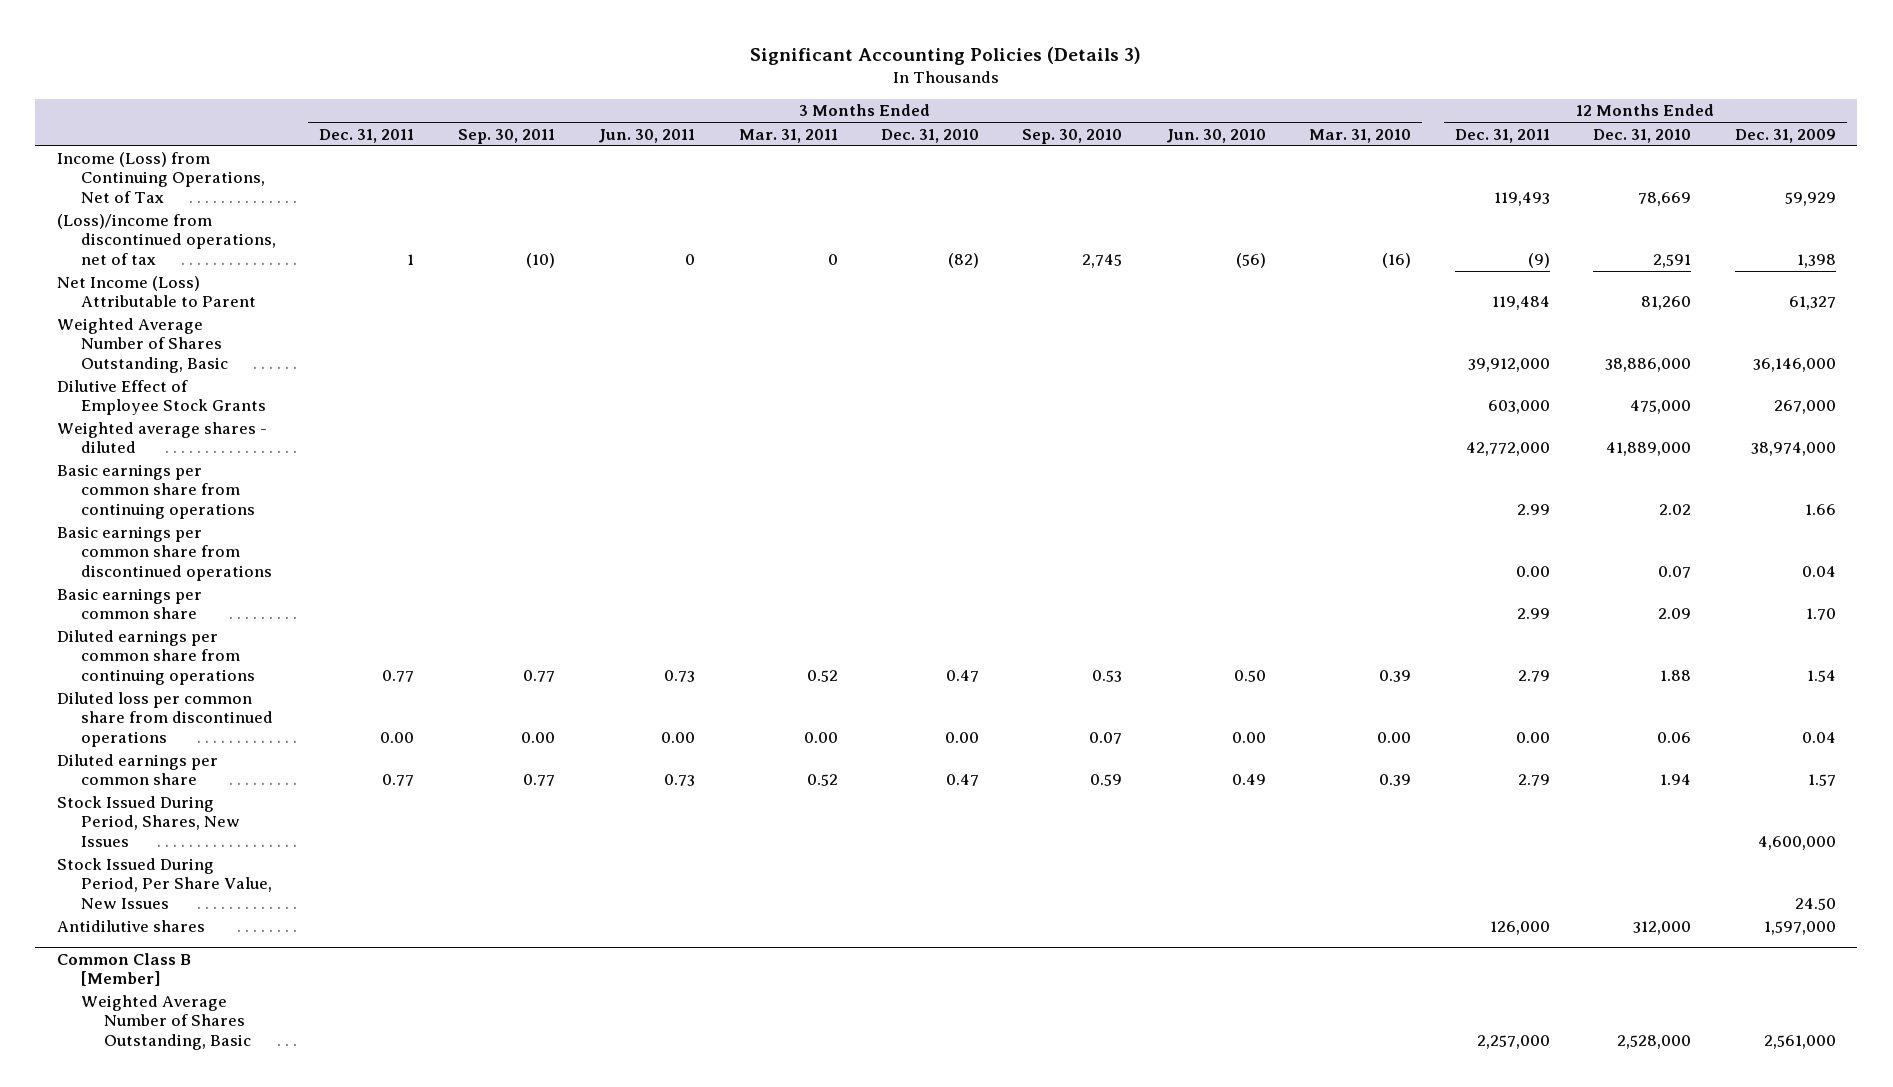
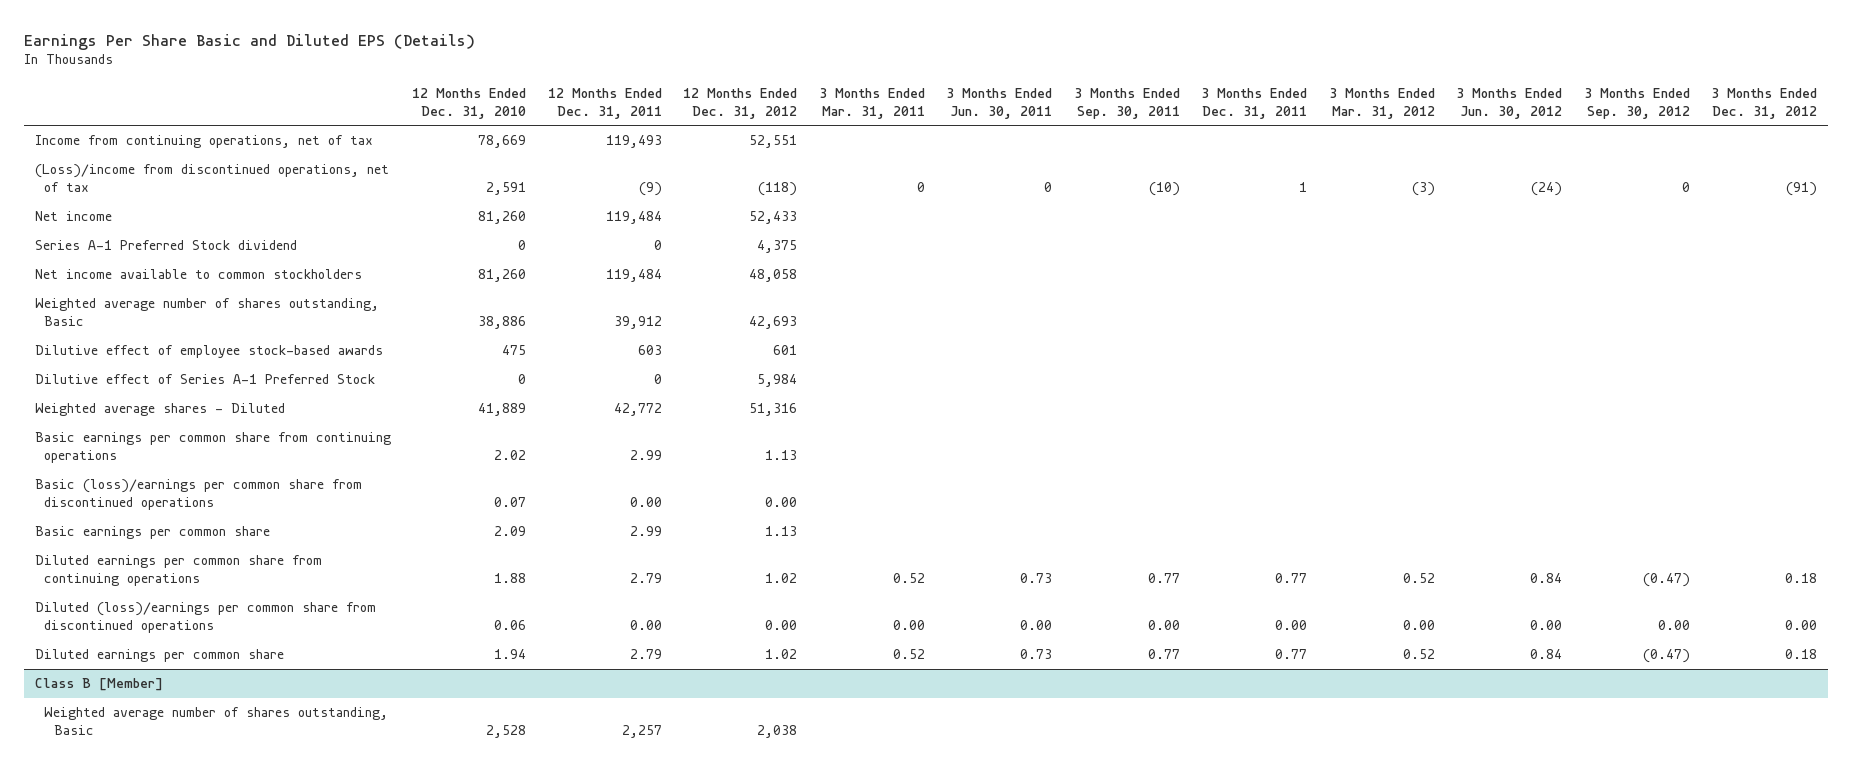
[750,46,1142,65] Significant Accounting Policies (Details 3) -> [23,33,475,50] Earnings Per Share Basic and Diluted EPS (Details)
[880,128,979,143] Dec. 31, 2010 -> none
[1022,128,1123,144] Sep. 30, 2010 -> none
[1165,128,1266,143] Jun. 30, 2010 -> none
[1309,128,1412,143] Mar. 31, 2010 -> none
[1734,128,1836,143] Dec. 31, 2009 -> none
none -> [683,87,798,119] 12 Months Ended Dec. 31, 2012
none -> [1328,87,1435,119] 3 Months Ended Mar. 31, 2012
none -> [1456,87,1563,119] 3 Months Ended Jun. 30, 2012
none -> [1583,87,1690,119] 3 Months Ended Sep. 30, 2012
none -> [1711,87,1818,119] 3 Months Ended Dec. 31, 2012
[57,152,265,203] Income (Loss) from Continuing Operations, Net of Tax -> [34,135,373,149] Income from continuing operations, net of tax
[57,276,256,308] Net Income (Loss) Attributable to Parent -> [34,211,112,222] Net income
none -> [34,240,297,251] Series A-1 Preferred Stock dividend
none -> [34,269,362,280] Net income available to common stockholders
[57,318,228,373] Weighted Average Number of Shares Outstanding, Basic -> [34,298,379,327] Weighted average number of shares outstanding, Basic
[1467,357,1550,372] 39,912,000 -> [613,316,662,330] 39,912
[1605,357,1692,372] 38,886,000 -> [478,316,527,330] 38,886
[57,380,266,416] Dilutive Effect of Employee Stock Grants -> [34,345,383,359] Dilutive effect of employee stock-based awards
[1487,400,1550,415] 603,000 -> [637,345,662,356] 603
[1630,400,1692,415] 475,000 -> [502,345,527,356] 475
none -> [34,374,375,385] Dilutive effect of Series A-1 Preferred Stock
[57,422,268,454] Weighted average shares - diluted -> [34,403,285,417] Weighted average shares - Diluted
[1465,442,1550,457] 42,772,000 -> [613,403,662,417] 42,772
[1606,442,1692,457] 41,889,000 -> [478,403,527,417] 41,889
[57,526,272,581] Basic earnings per common share from discontinued operations -> [34,479,362,511] Basic (loss)/earnings per common share from discontinued operations
[57,692,273,747] Diluted loss per common share from discontinued operations -> [34,602,376,634] Diluted (loss)/earnings per common share from discontinued operations
[57,796,240,847] Stock Issued During Period, Shares, New Issues -> none
[57,858,272,909] Stock Issued During Period, Per Share Value, New Issues -> none
[57,920,206,933] Antidilutive shares -> none
[57,952,192,987] Common Class B [Member] -> [34,678,163,692] Class B [Member]
[80,995,252,1050] Weighted Average Number of Shares Outstanding, Basic -> [44,707,389,736] Weighted average number of shares outstanding, Basic
[1476,1034,1550,1049] 2,257,000 -> [621,725,662,739] 2,257
[1617,1034,1692,1049] 2,528,000 -> [486,725,527,739] 2,528

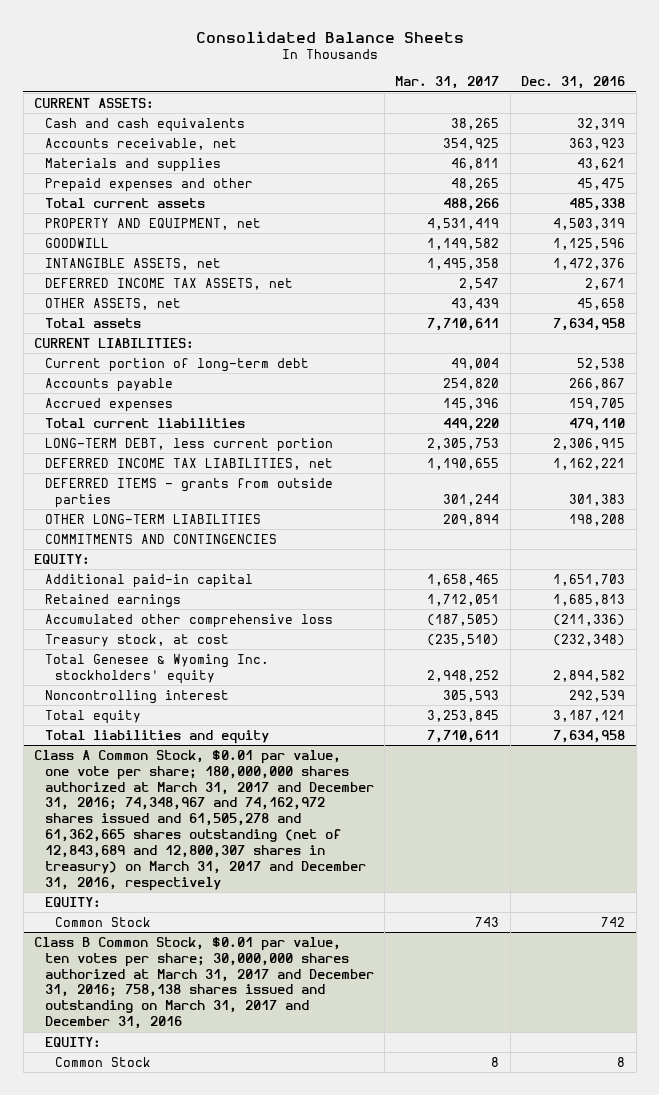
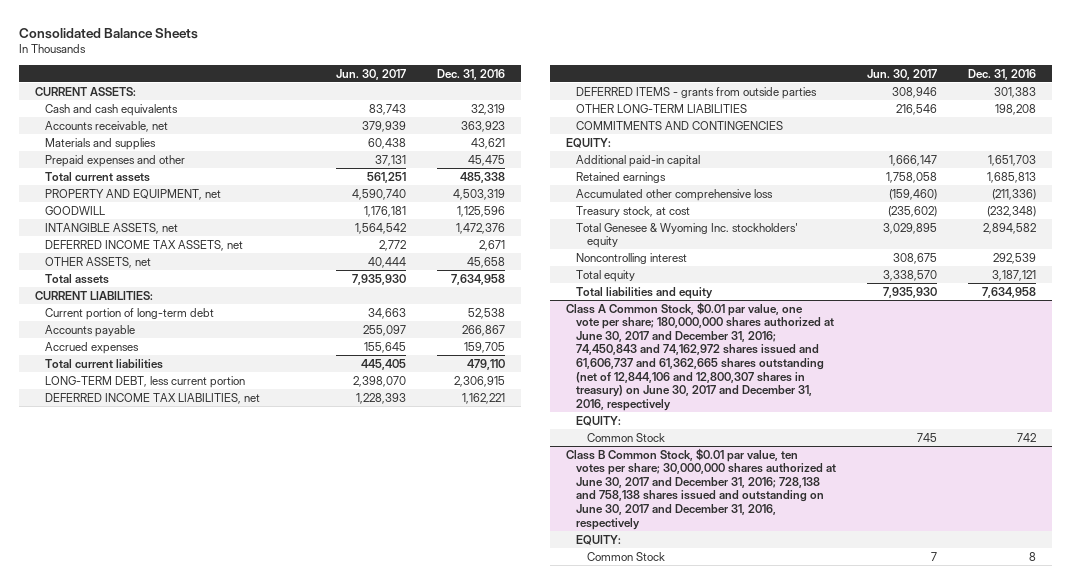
[395,76,500,90] Mar. 31, 2017 -> none
none -> [336,68,407,80] Jun. 30, 2017
[34,749,374,892] Class A Common Stock, $0.01 par value, one vote per share; 180,000,000 shares authorized at March 31, 2017 and December 31, 2016; 74,348,967 and 74,162,972 shares issued and 61,505,278 and 61,362,665 shares outstanding (net of 12,843,689 and 12,800,307 shares in treasury) on March 31, 2017 and December 31, 2016, respectively -> [565,301,835,411] Class A Common Stock, $0.01 par value, one vote per share; 180,000,000 shares authorized at June 30, 2017 and December 31, 2016; 74,450,843 and 74,162,972 shares issued and 61,606,737 and 61,362,665 shares outstanding (net of 12,844,106 and 12,800,307 shares in treasury) on June 30, 2017 and December 31, 2016, respectively
[34,936,374,1030] Class B Common Stock, $0.01 par value, ten votes per share; 30,000,000 shares authorized at March 31, 2017 and December 31, 2016; 758,138 shares issued and outstanding on March 31, 2017 and December 31, 2016 -> [565,447,837,530] Class B Common Stock, $0.01 par value, ten votes per share; 30,000,000 shares authorized at June 30, 2017 and December 31, 2016; 728,138 and 758,138 shares issued and outstanding on June 30, 2017 and December 31, 2016, respectively

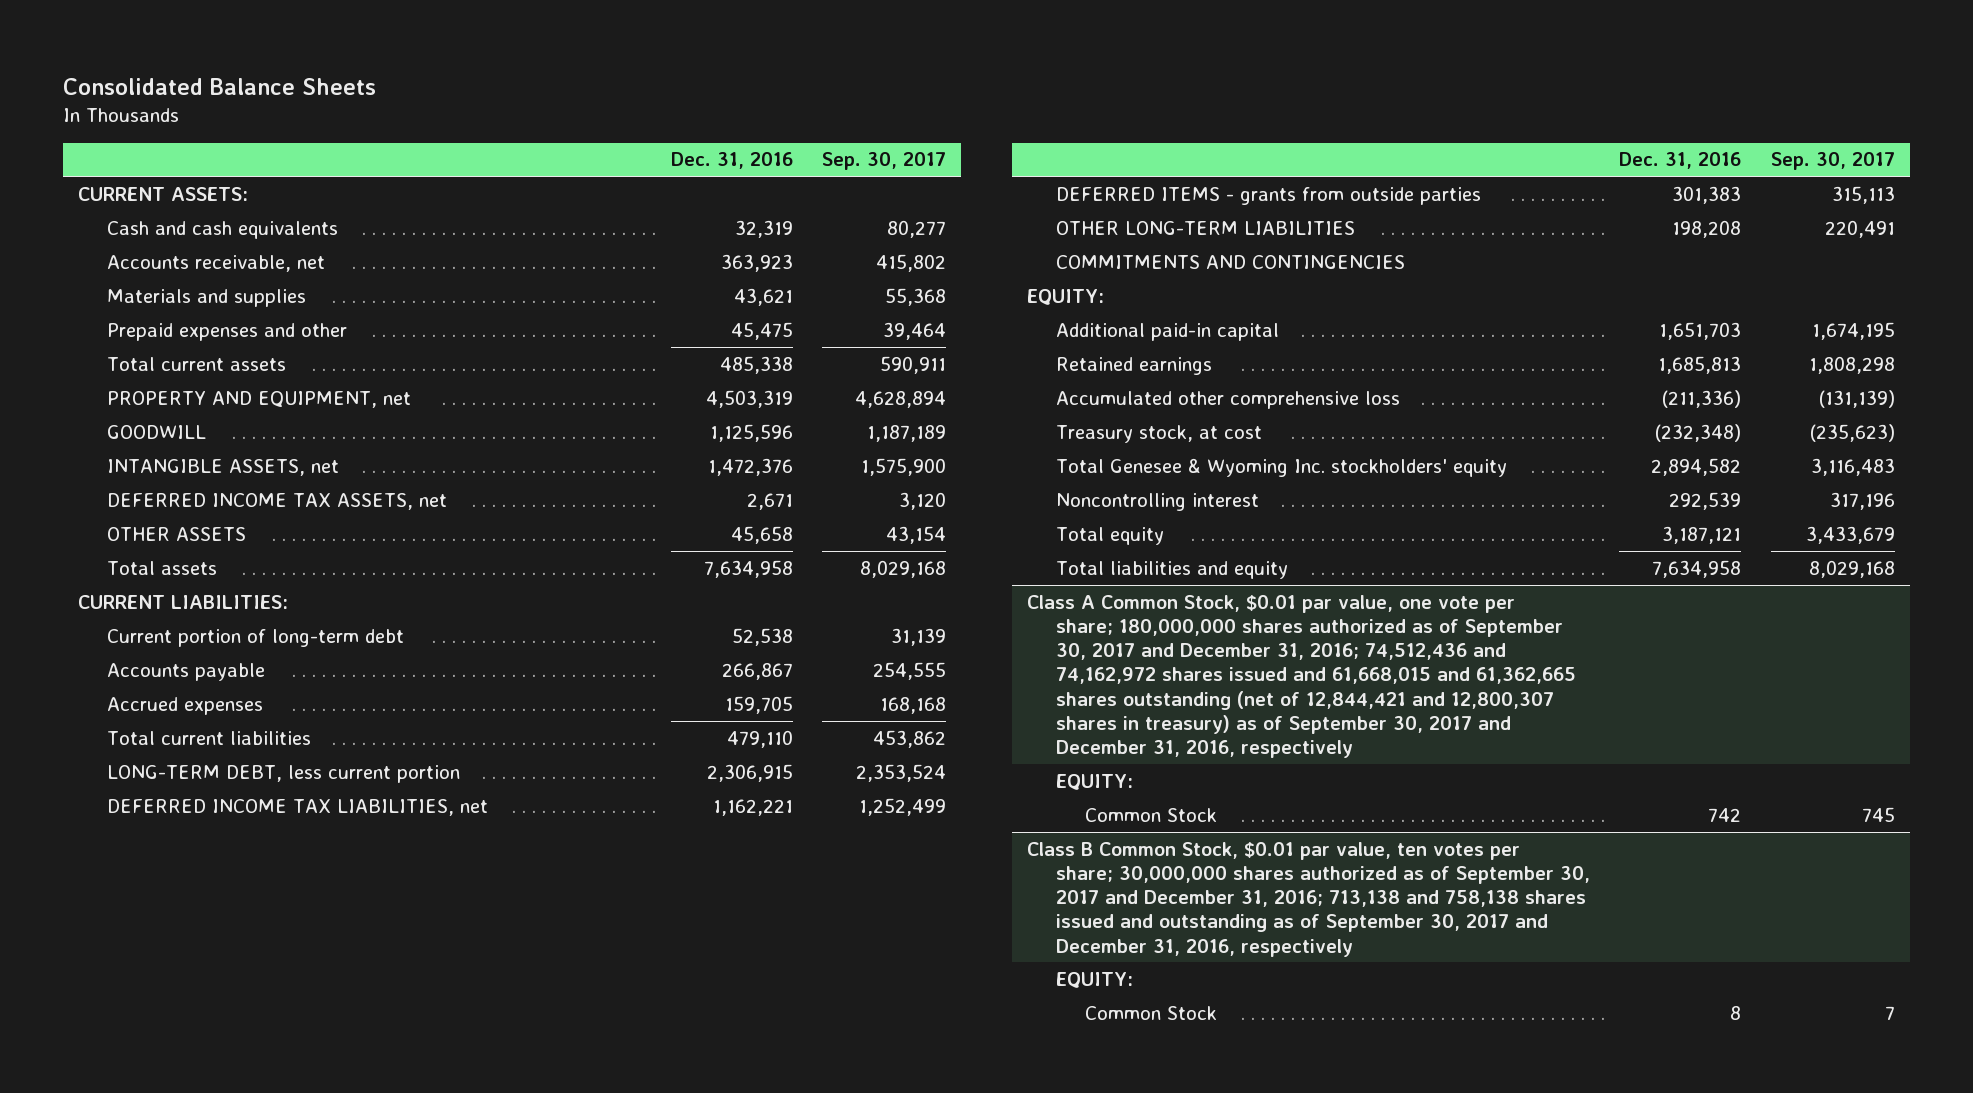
[336,68,407,80] Jun. 30, 2017 -> none
none -> [822,152,947,171] Sep. 30, 2017
[45,256,152,268] OTHER ASSETS, net -> [106,526,246,541] OTHER ASSETS
[565,301,835,411] Class A Common Stock, $0.01 par value, one vote per share; 180,000,000 shares authorized at June 30, 2017 and December 31, 2016; 74,450,843 and 74,162,972 shares issued and 61,606,737 and 61,362,665 shares outstanding (net of 12,844,106 and 12,800,307 shares in treasury) on June 30, 2017 and December 31, 2016, respectively -> [1026,594,1576,758] Class A Common Stock, $0.01 par value, one vote per share; 180,000,000 shares authorized as of September 30, 2017 and December 31, 2016; 74,512,436 and 74,162,972 shares issued and 61,668,015 and 61,362,665 shares outstanding (net of 12,844,421 and 12,800,307 shares in treasury) as of September 30, 2017 and December 31, 2016, respectively
[565,447,837,530] Class B Common Stock, $0.01 par value, ten votes per share; 30,000,000 shares authorized at June 30, 2017 and December 31, 2016; 728,138 and 758,138 shares issued and outstanding on June 30, 2017 and December 31, 2016, respectively -> [1026,841,1590,957] Class B Common Stock, $0.01 par value, ten votes per share; 30,000,000 shares authorized as of September 30, 2017 and December 31, 2016; 713,138 and 758,138 shares issued and outstanding as of September 30, 2017 and December 31, 2016, respectively

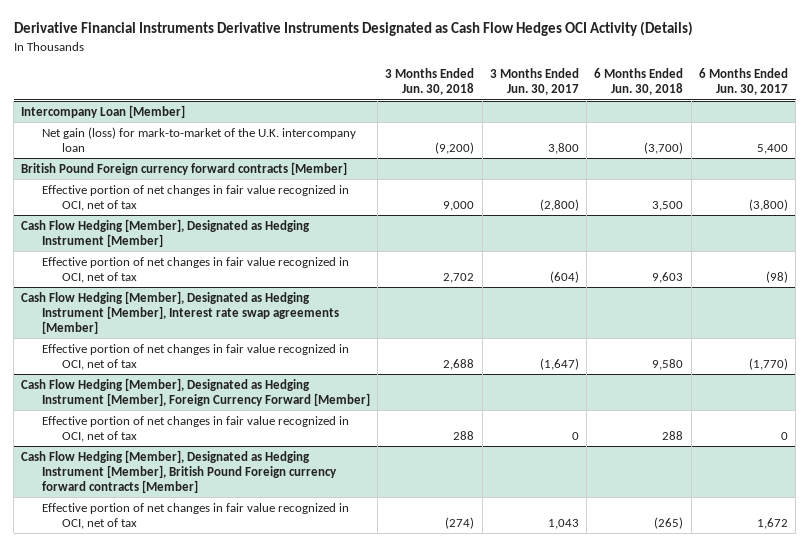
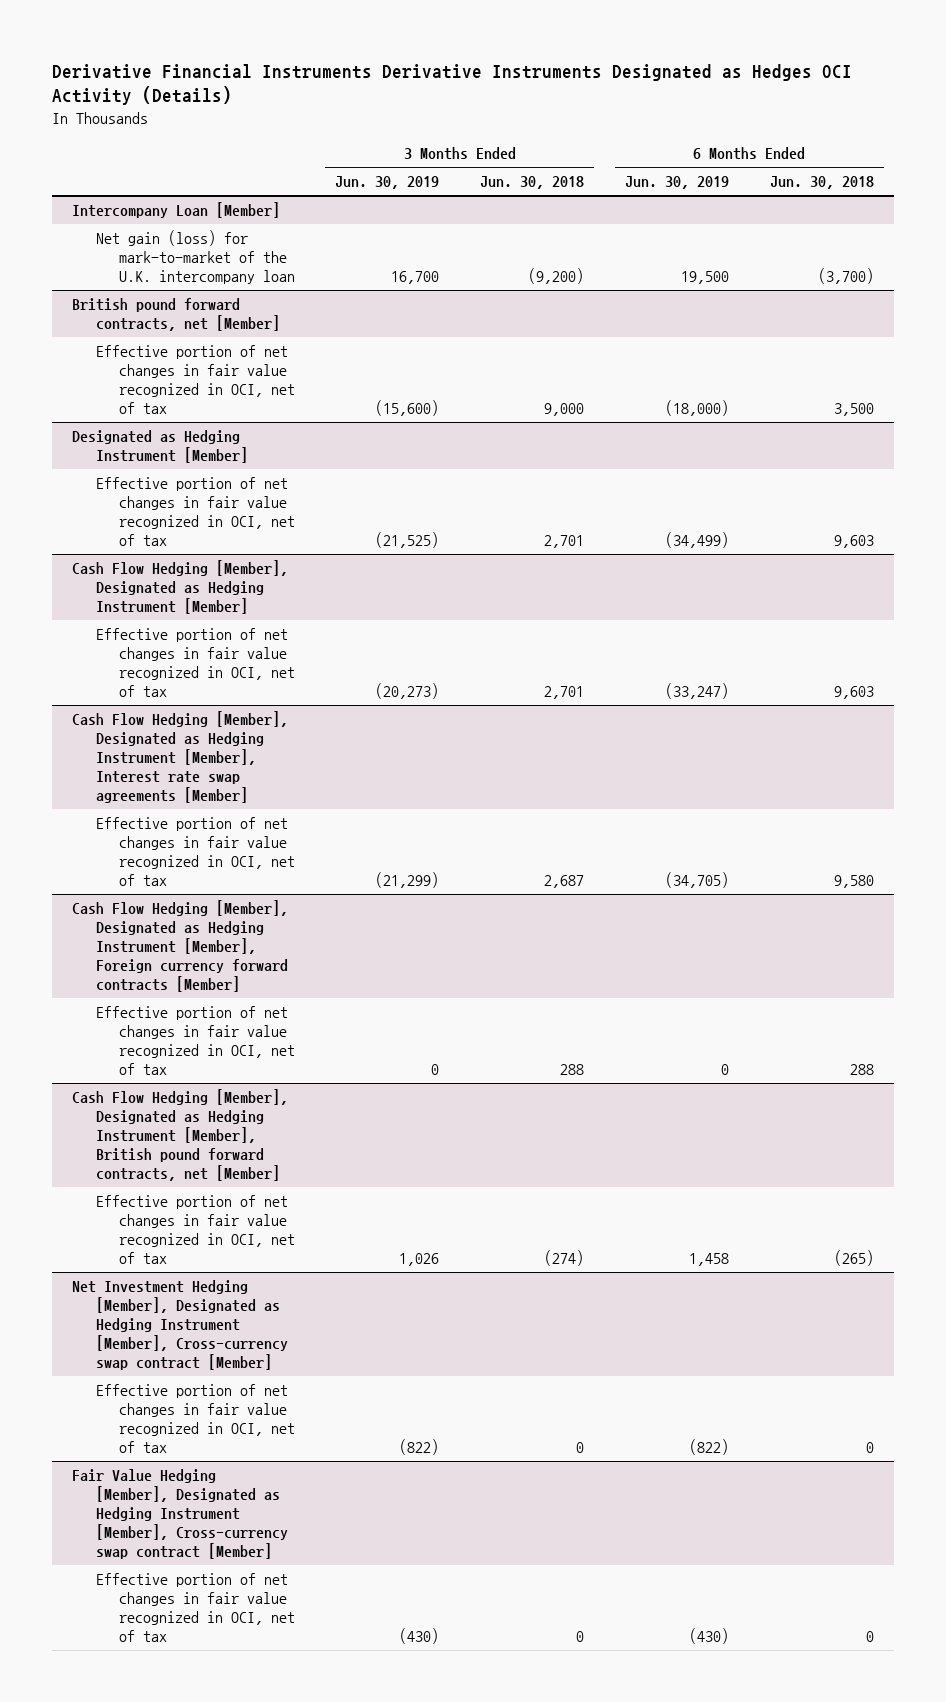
[13,21,693,37] Derivative Financial Instruments Derivative Instruments Designated as Cash Flow Hedges OCI Activity (Details) -> [52,63,853,106] Derivative Financial Instruments Derivative Instruments Designated as Hedges OCI Activity (Details)
[489,68,579,96] 3 Months Ended Jun. 30, 2017 -> none
[699,68,789,96] 6 Months Ended Jun. 30, 2017 -> none
none -> [335,176,440,190] Jun. 30, 2019
none -> [625,176,730,190] Jun. 30, 2019
[21,161,348,175] British Pound Foreign currency forward contracts [Member] -> [72,298,280,332] British pound forward contracts, net [Member]
none -> [72,430,248,464] Designated as Hedging Instrument [Member]
none -> [95,477,295,547] Effective portion of net changes in fair value recognized in OCI, net of tax
[443,272,475,283] 2,702 -> [544,686,585,700] 2,701
[443,358,475,370] 2,688 -> [544,875,585,889] 2,687
[21,377,370,406] Cash Flow Hedging [Member], Designated as Hedging Instrument [Member], Foreign Currency Forward [Member] -> [72,900,289,993] Cash Flow Hedging [Member], Designated as Hedging Instrument [Member], Foreign currency forward contracts [Member]
[21,449,337,493] Cash Flow Hedging [Member], Designated as Hedging Instrument [Member], British Pound Foreign currency forward contracts [Member] -> [72,1089,289,1182] Cash Flow Hedging [Member], Designated as Hedging Instrument [Member], British pound forward contracts, net [Member]
none -> [72,1280,288,1371] Net Investment Hedging [Member], Designated as Hedging Instrument [Member], Cross-currency swap contract [Member]
none -> [95,1384,295,1454] Effective portion of net changes in fair value recognized in OCI, net of tax
none -> [72,1469,288,1560] Fair Value Hedging [Member], Designated as Hedging Instrument [Member], Cross-currency swap contract [Member]
none -> [95,1573,295,1643] Effective portion of net changes in fair value recognized in OCI, net of tax

